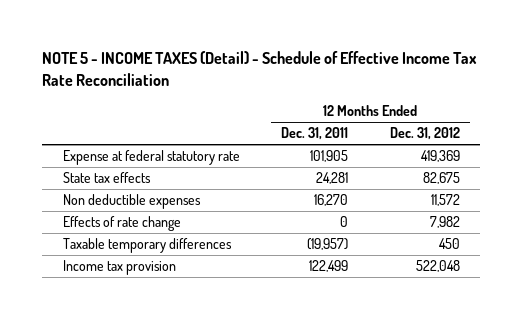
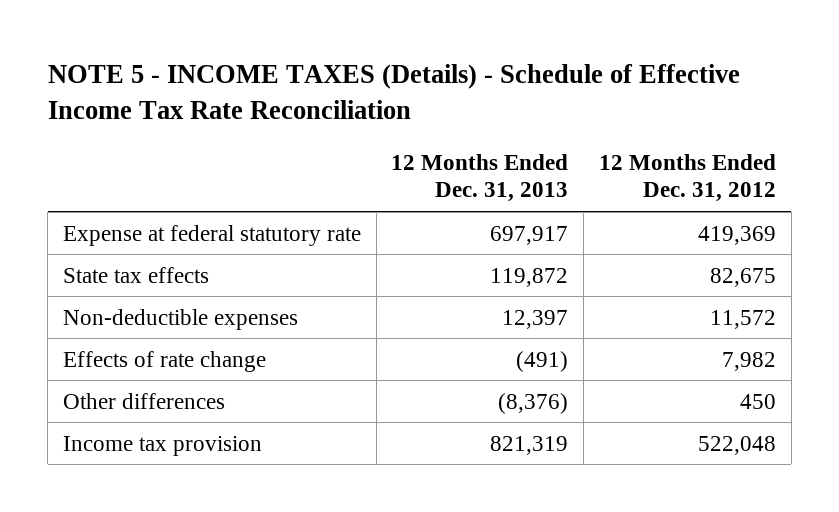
[42,51,478,87] NOTE 5 - INCOME TAXES (Detail) - Schedule of Effective Income Tax Rate Reconciliation -> [47,64,740,119] NOTE 5 - INCOME TAXES (Details) - Schedule of Effective Income Tax Rate Reconciliation
[281,127,349,141] Dec. 31, 2011 -> none
none -> [391,153,569,203] 12 Months Ended Dec. 31, 2013
[62,194,201,210] Non deductible expenses -> [62,308,298,330] Non-deductible expenses
[62,238,232,254] Taxable temporary differences -> [62,392,225,409] Other differences

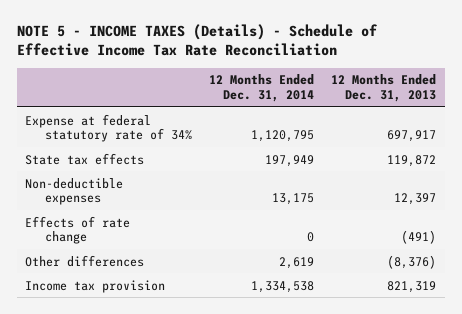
[598,153,776,203] 12 Months Ended Dec. 31, 2012 -> none
none -> [209,74,315,102] 12 Months Ended Dec. 31, 2014
[62,224,361,246] Expense at federal statutory rate -> [25,113,193,143] Expense at federal statutory rate of 34%

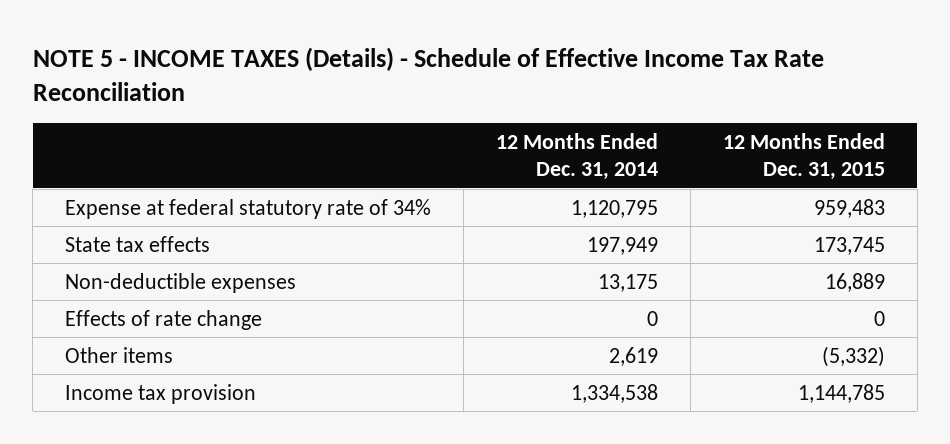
[331,74,437,102] 12 Months Ended Dec. 31, 2013 -> none
none -> [723,133,886,181] 12 Months Ended Dec. 31, 2015
[25,254,145,267] Other differences -> [65,346,174,363] Other items

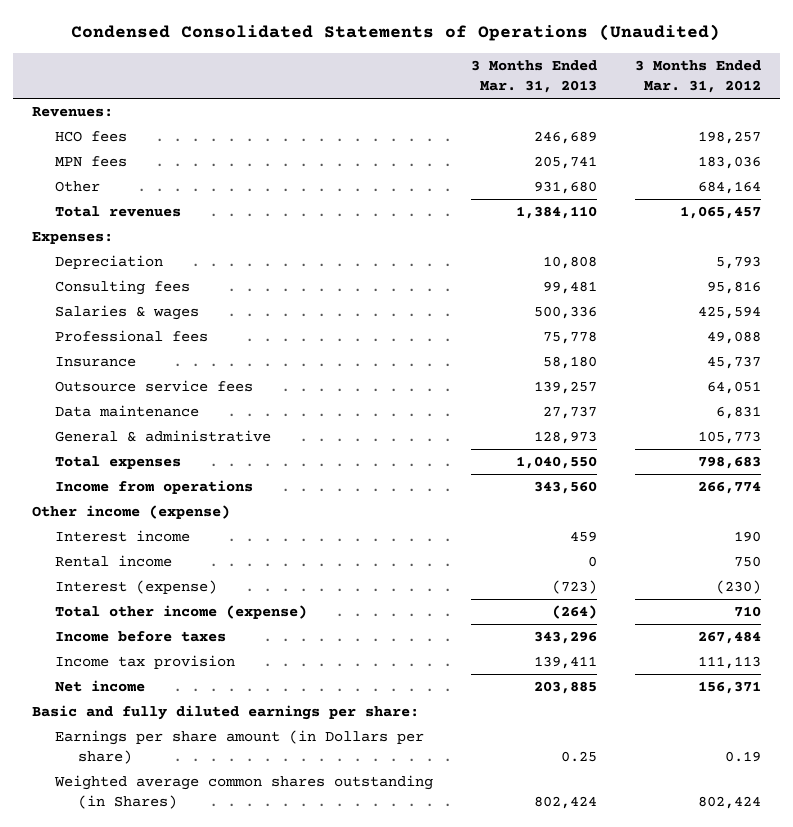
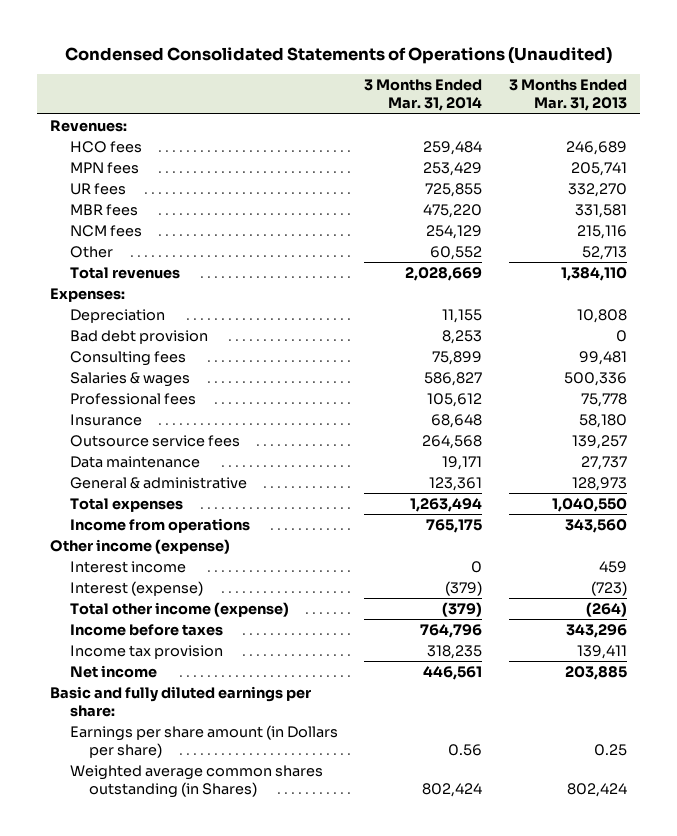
[634,59,761,93] 3 Months Ended Mar. 31, 2012 -> none
none -> [364,79,483,112] 3 Months Ended Mar. 31, 2014
none -> [69,183,126,196] UR fees
none -> [69,204,138,217] MBR fees
none -> [69,225,142,238] NCM fees
[534,181,598,195] 931,680 -> [581,246,627,261] 52,713
none -> [69,330,208,345] Bad debt provision
[55,555,173,568] Rental income -> none

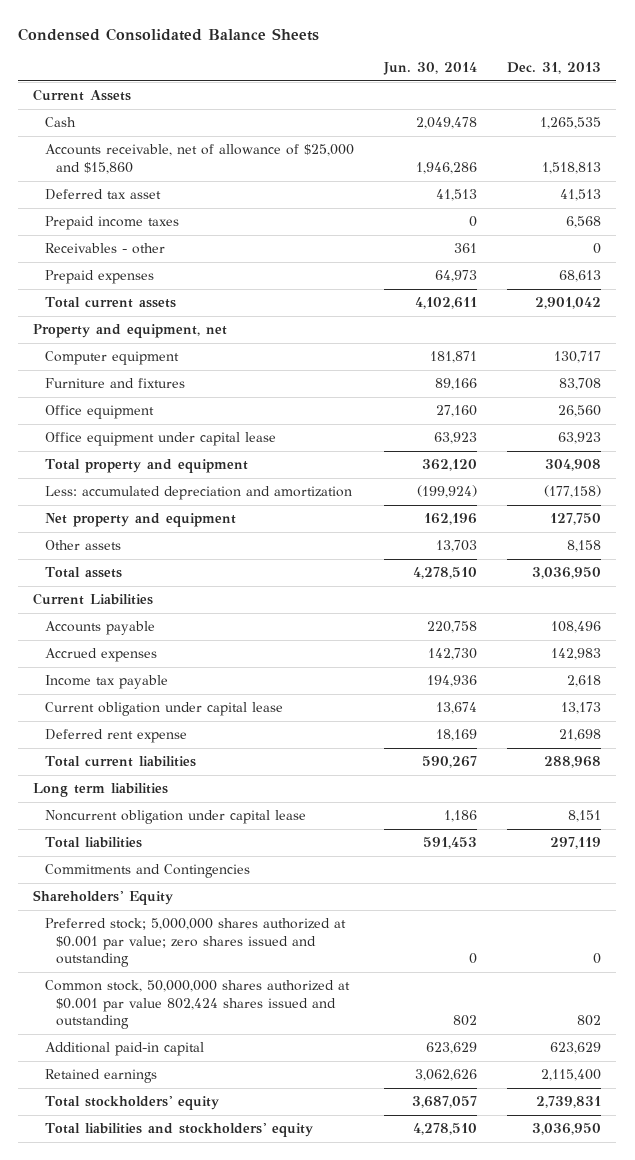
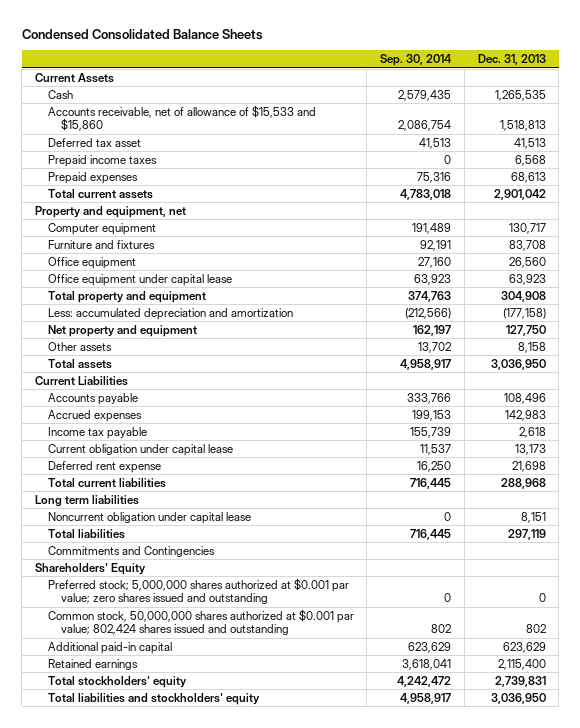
[382,62,477,76] Jun. 30, 2014 -> none
none -> [380,54,453,67] Sep. 30, 2014
[44,144,354,174] Accounts receivable, net of allowance of $25,000 and $15,860 -> [47,104,316,132] Accounts receivable, net of allowance of $15,533 and $15,860
[44,243,165,255] Receivables - other -> none
[44,980,350,1030] Common stock, 50,000,000 shares authorized at $0.001 par value 802,424 shares issued and outstanding -> [47,608,354,636] Common stock, 50,000,000 shares authorized at $0.001 par value; 802,424 shares issued and outstanding

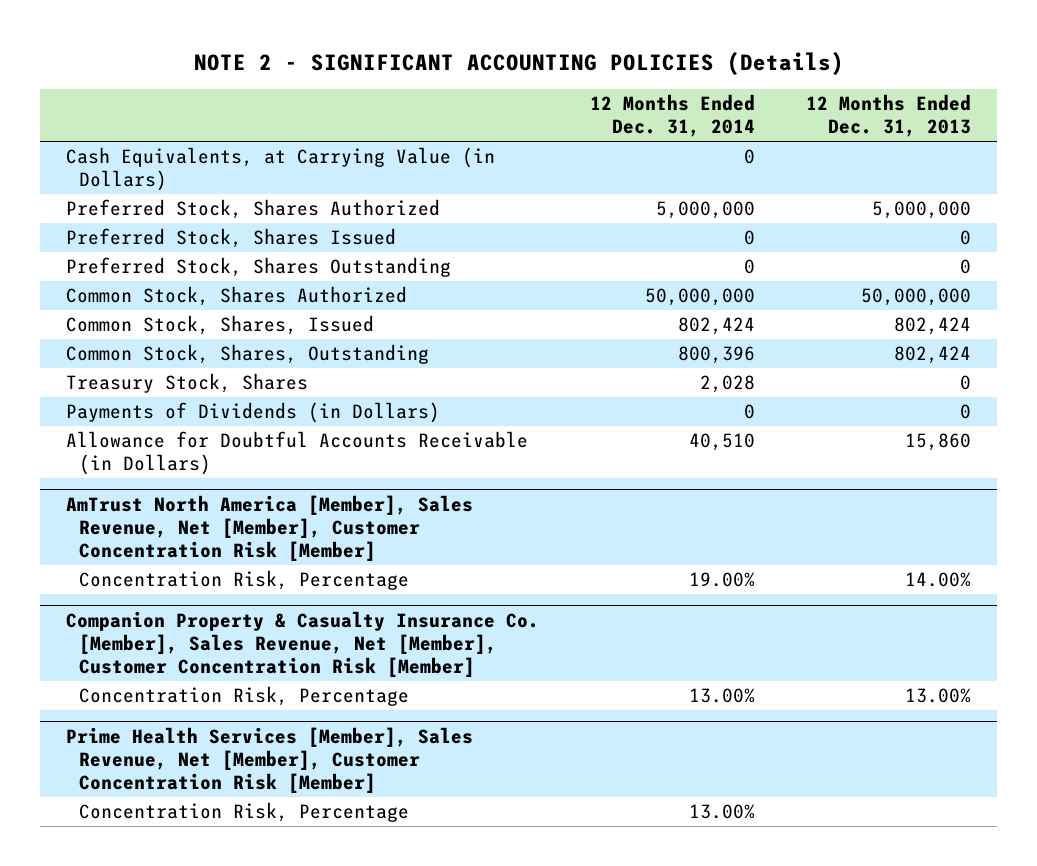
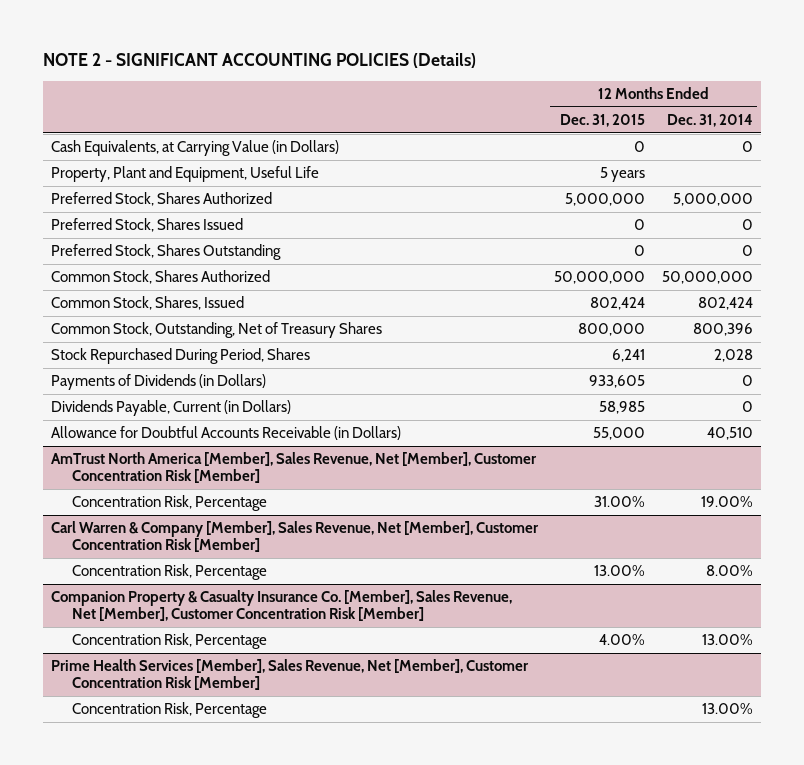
[806,94,972,138] 12 Months Ended Dec. 31, 2013 -> none
none -> [560,113,646,127] Dec. 31, 2015
none -> [51,166,320,183] Property, Plant and Equipment, Useful Life
[65,344,429,365] Common Stock, Shares, Outstanding -> [51,322,383,339] Common Stock, Outstanding, Net of Treasury Shares
[65,373,308,394] Treasury Stock, Shares -> [51,348,311,365] Stock Repurchased During Period, Shares
none -> [51,400,292,417] Dividends Payable, Current (in Dollars)
none -> [51,521,540,553] Carl Warren & Company [Member], Sales Revenue, Net [Member], Customer Concentration Risk [Member]
none -> [72,564,268,581] Concentration Risk, Percentage

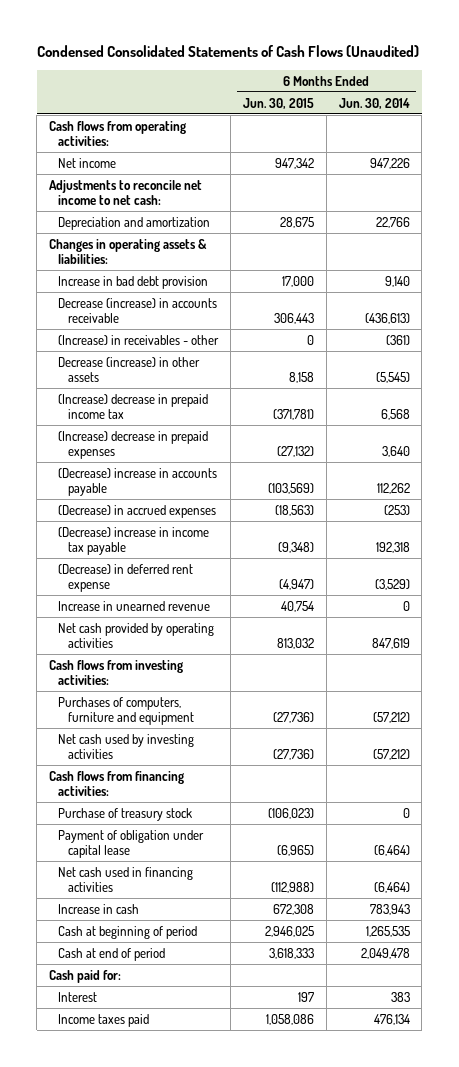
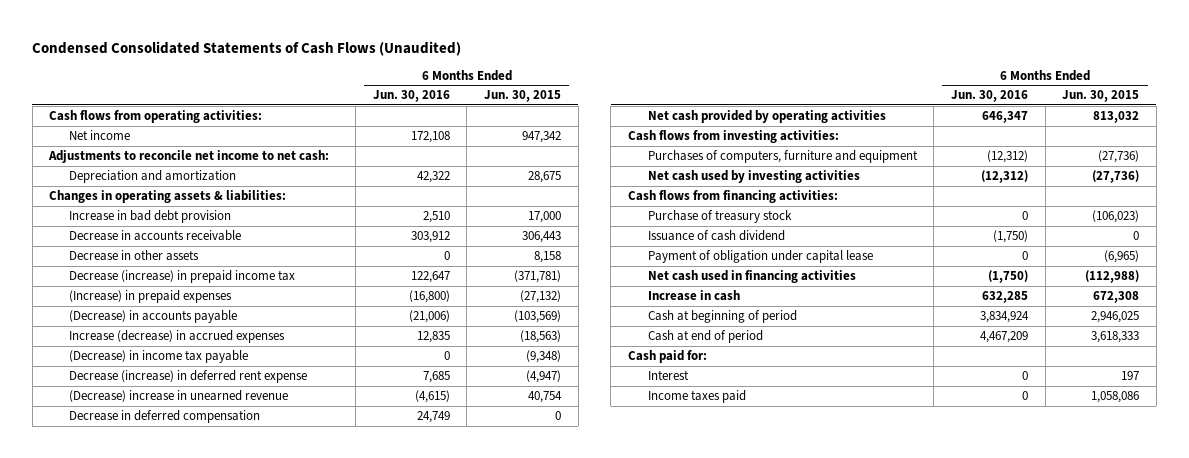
[338,97,410,109] Jun. 30, 2014 -> none
none -> [372,90,450,103] Jun. 30, 2016
[58,334,220,345] (Increase) in receivables - other -> none
[58,297,218,323] Decrease (increase) in accounts receivable -> [69,230,242,242] Decrease in accounts receivable
[58,356,201,382] Decrease (increase) in other assets -> [69,250,200,262] Decrease in other assets
[58,393,209,419] (Increase) decrease in prepaid income tax -> [69,270,296,284] Decrease (increase) in prepaid income tax
[58,430,209,459] (Increase) decrease in prepaid expenses -> [69,290,233,304] (Increase) in prepaid expenses
[58,467,218,496] (Decrease) increase in accounts payable -> [69,310,238,324] (Decrease) in accounts payable
[58,504,217,518] (Decrease) in accrued expenses -> [69,330,286,344] Increase (decrease) in accrued expenses
[58,526,210,555] (Decrease) increase in income tax payable -> [69,350,249,364] (Decrease) in income tax payable
[58,563,194,592] (Decrease) in deferred rent expense -> [69,370,308,384] Decrease (increase) in deferred rent expense
[58,600,211,611] Increase in unearned revenue -> [69,390,289,403] (Decrease) increase in unearned revenue
none -> [69,410,261,424] Decrease in deferred compensation
none -> [647,230,785,242] Issuance of cash dividend

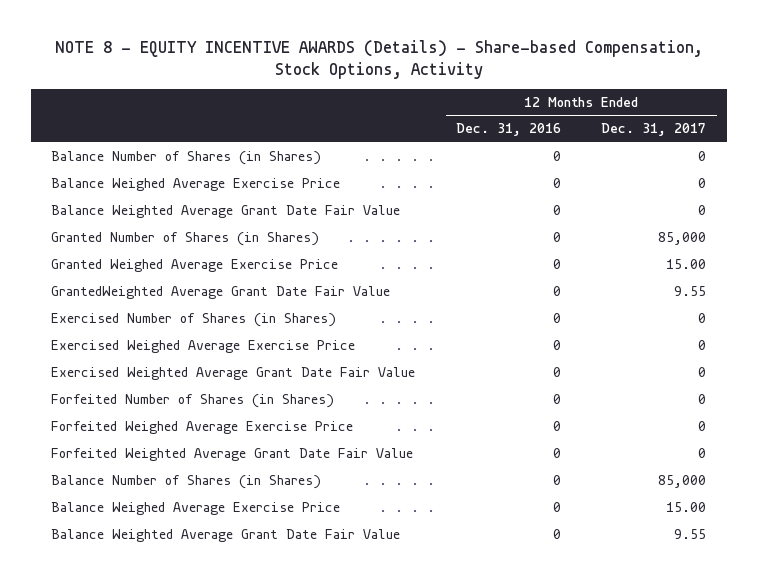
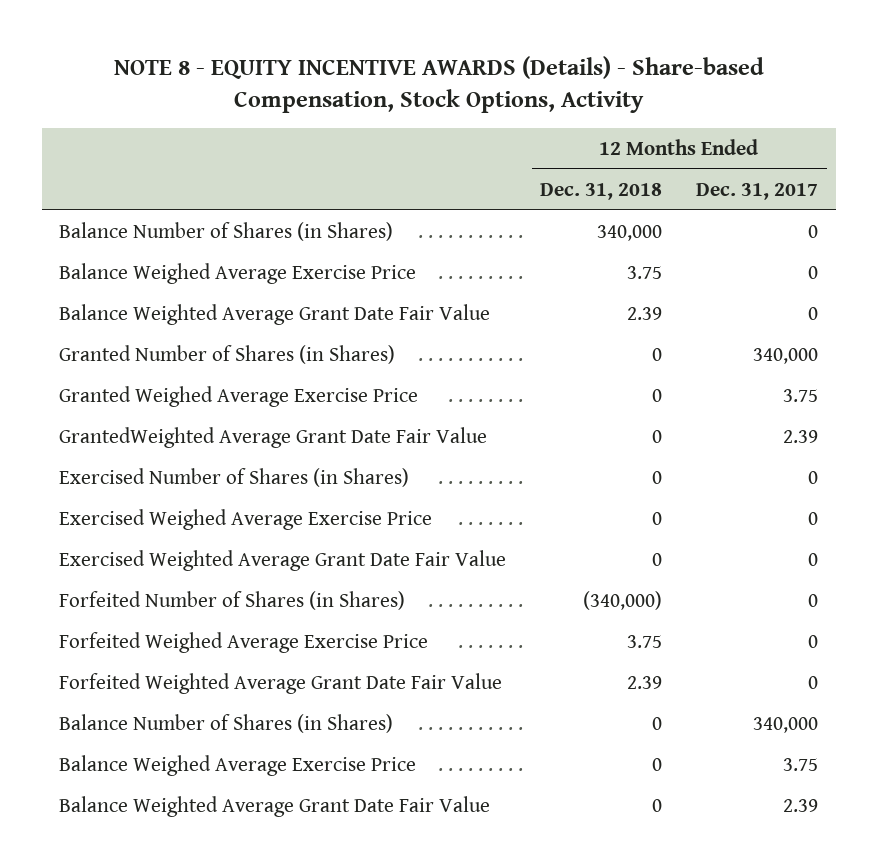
[455,123,561,137] Dec. 31, 2016 -> none
none -> [540,182,663,200] Dec. 31, 2018
[658,232,707,246] 85,000 -> [753,347,819,364] 340,000
[666,259,707,270] 15.00 -> [783,388,819,402] 3.75
[674,286,707,297] 9.55 -> [783,429,819,443] 2.39
[658,475,707,489] 85,000 -> [753,716,819,733] 340,000
[666,502,707,513] 15.00 -> [783,757,819,771] 3.75
[674,529,707,540] 9.55 -> [783,798,819,812] 2.39

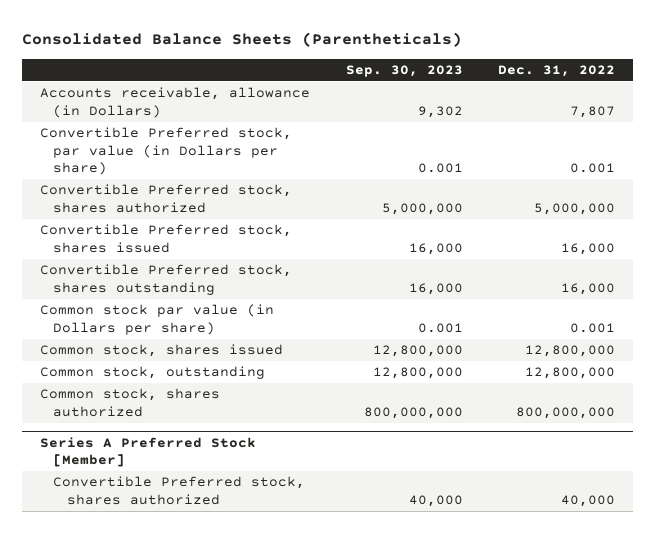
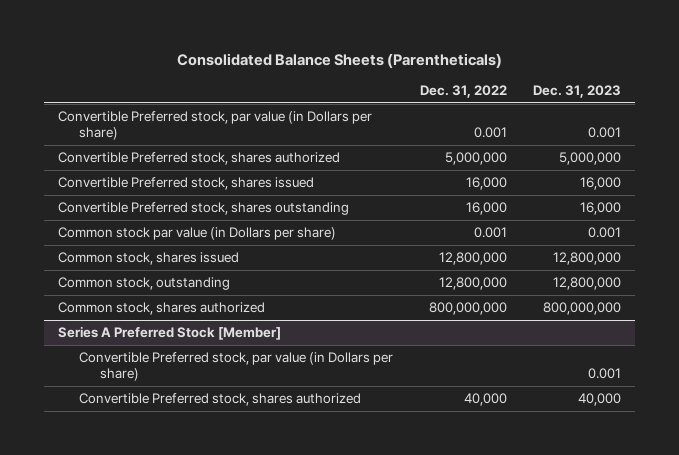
[345,65,463,78] Sep. 30, 2023 -> none
none -> [533,85,622,99] Dec. 31, 2023
[39,87,310,118] Accounts receivable, allowance (in Dollars) -> none
none -> [78,352,393,382] Convertible Preferred stock, par value (in Dollars per share)

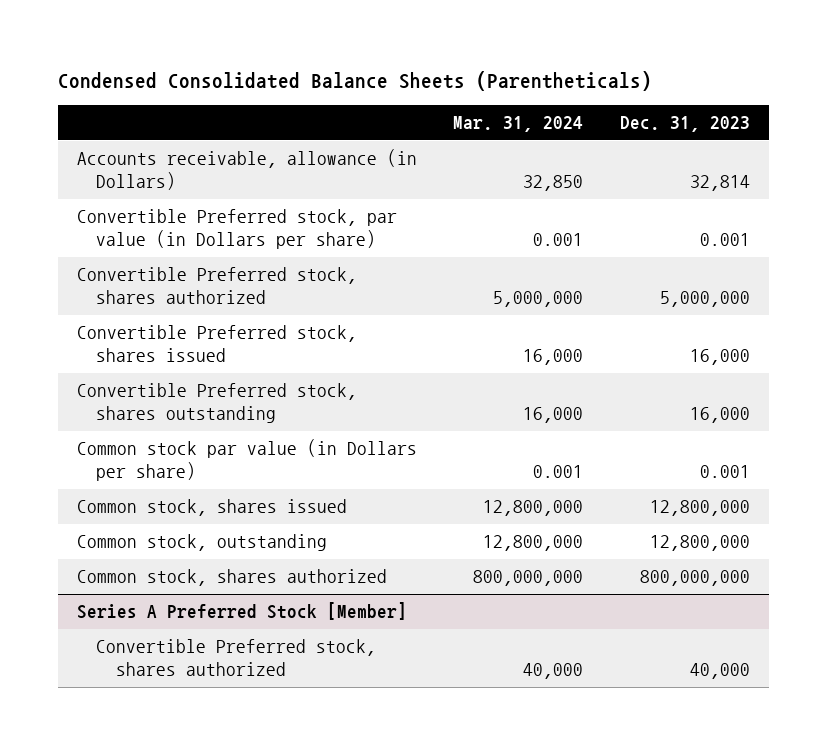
[176,52,502,68] Consolidated Balance Sheets (Parentheticals) -> [58,70,653,91] Condensed Consolidated Balance Sheets (Parentheticals)
[419,85,507,99] Dec. 31, 2022 -> none
none -> [453,116,584,133] Mar. 31, 2024
none -> [76,149,417,190] Accounts receivable, allowance (in Dollars)
[78,352,393,382] Convertible Preferred stock, par value (in Dollars per share) -> none

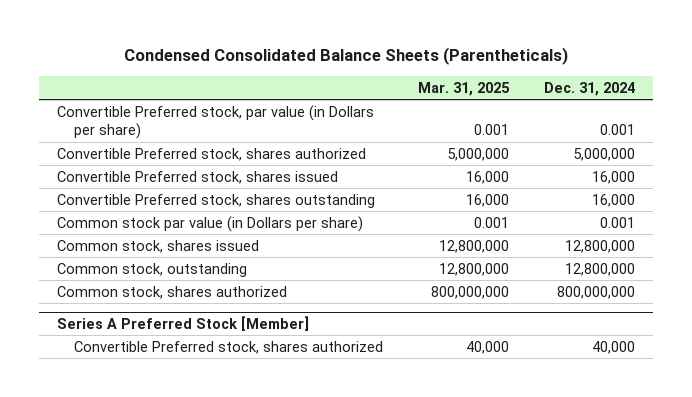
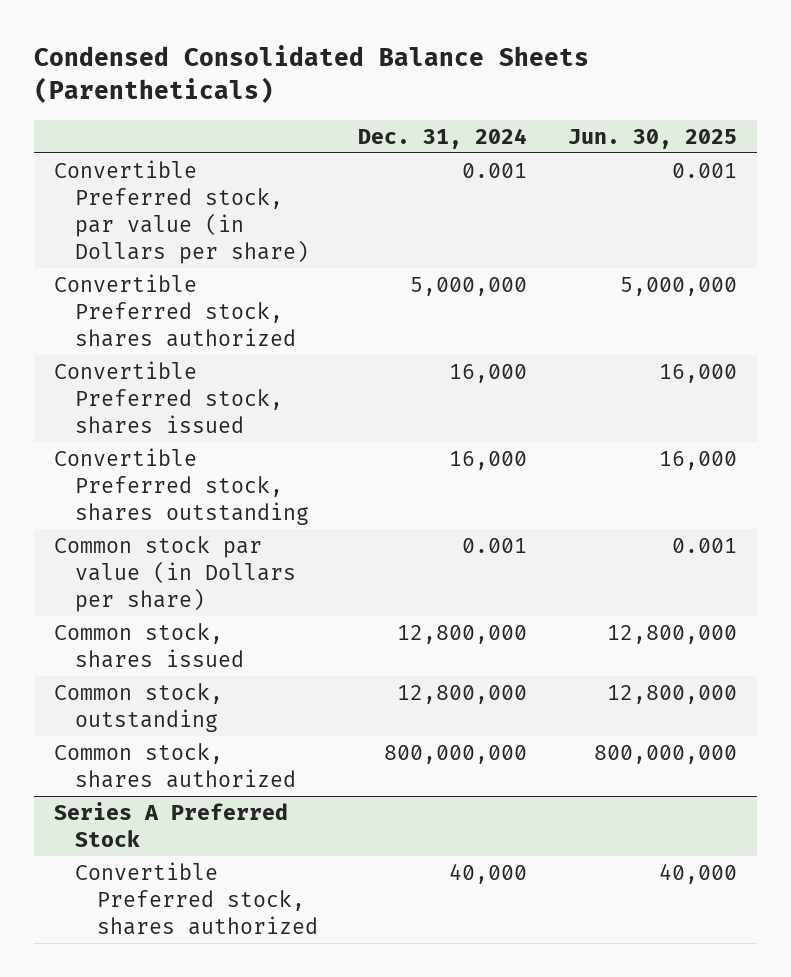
[417,81,510,96] Mar. 31, 2025 -> none
none -> [567,129,737,150] Jun. 30, 2025
[56,315,309,331] Series A Preferred Stock [Member] -> [54,801,289,847] Series A Preferred Stock

